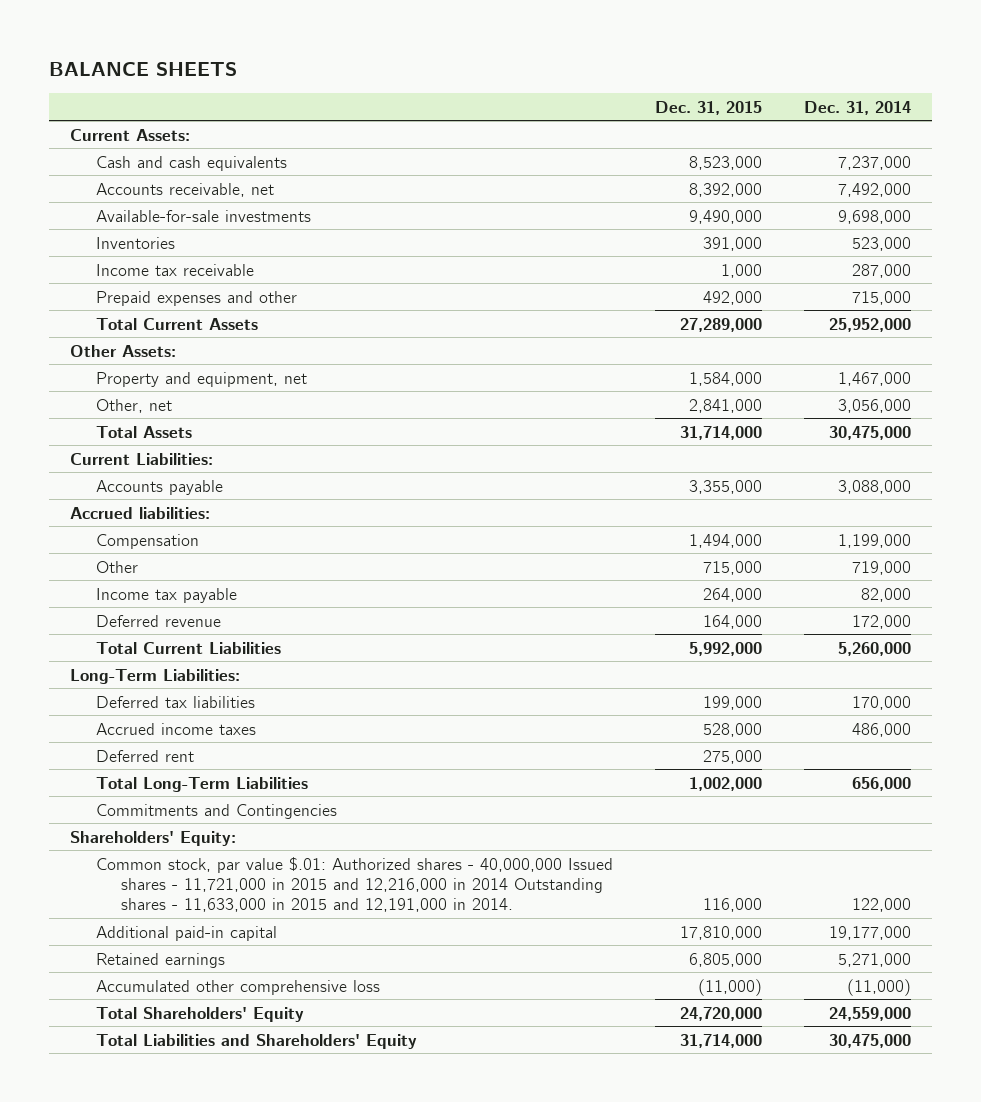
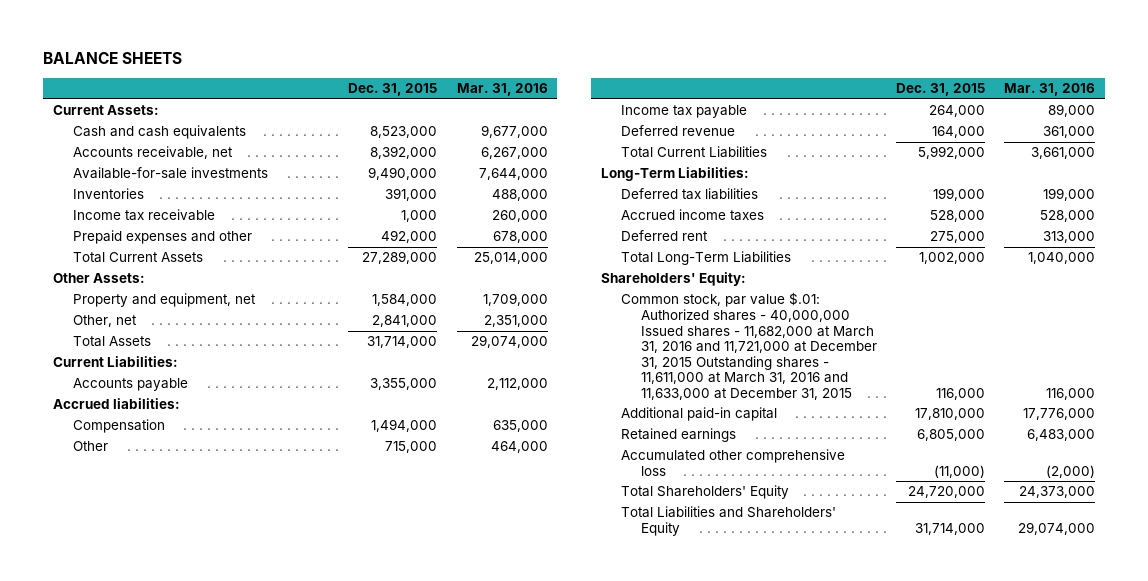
[803,100,911,115] Dec. 31, 2014 -> none
none -> [456,83,548,97] Mar. 31, 2016
[95,803,337,819] Commitments and Contingencies -> none
[95,856,613,912] Common stock, par value $.01: Authorized shares - 40,000,000 Issued shares - 11,721,000 in 2015 and 12,216,000 in 2014 Outstanding shares - 11,633,000 in 2015 and 12,191,000 in 2014. -> [620,292,877,400] Common stock, par value $.01: Authorized shares - 40,000,000 Issued shares - 11,682,000 at March 31, 2016 and 11,721,000 at December 31, 2015 Outstanding shares - 11,611,000 at March 31, 2016 and 11,633,000 at December 31, 2015

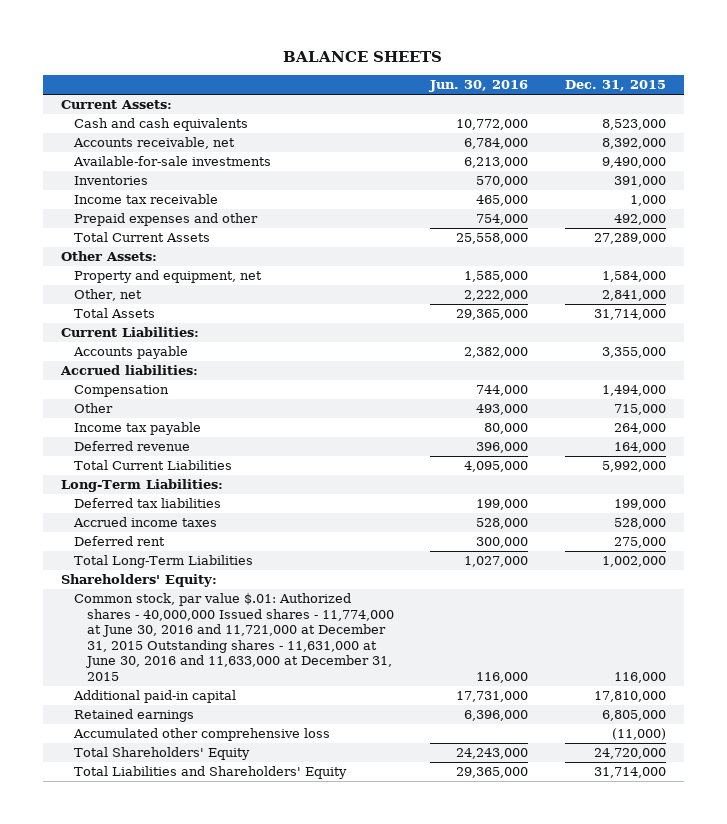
[456,83,548,97] Mar. 31, 2016 -> none
none -> [429,79,529,92] Jun. 30, 2016
[620,292,877,400] Common stock, par value $.01: Authorized shares - 40,000,000 Issued shares - 11,682,000 at March 31, 2016 and 11,721,000 at December 31, 2015 Outstanding shares - 11,611,000 at March 31, 2016 and 11,633,000 at December 31, 2015 -> [73,593,394,681] Common stock, par value $.01: Authorized shares - 40,000,000 Issued shares - 11,774,000 at June 30, 2016 and 11,721,000 at December 31, 2015 Outstanding shares - 11,631,000 at June 30, 2016 and 11,633,000 at December 31, 2015

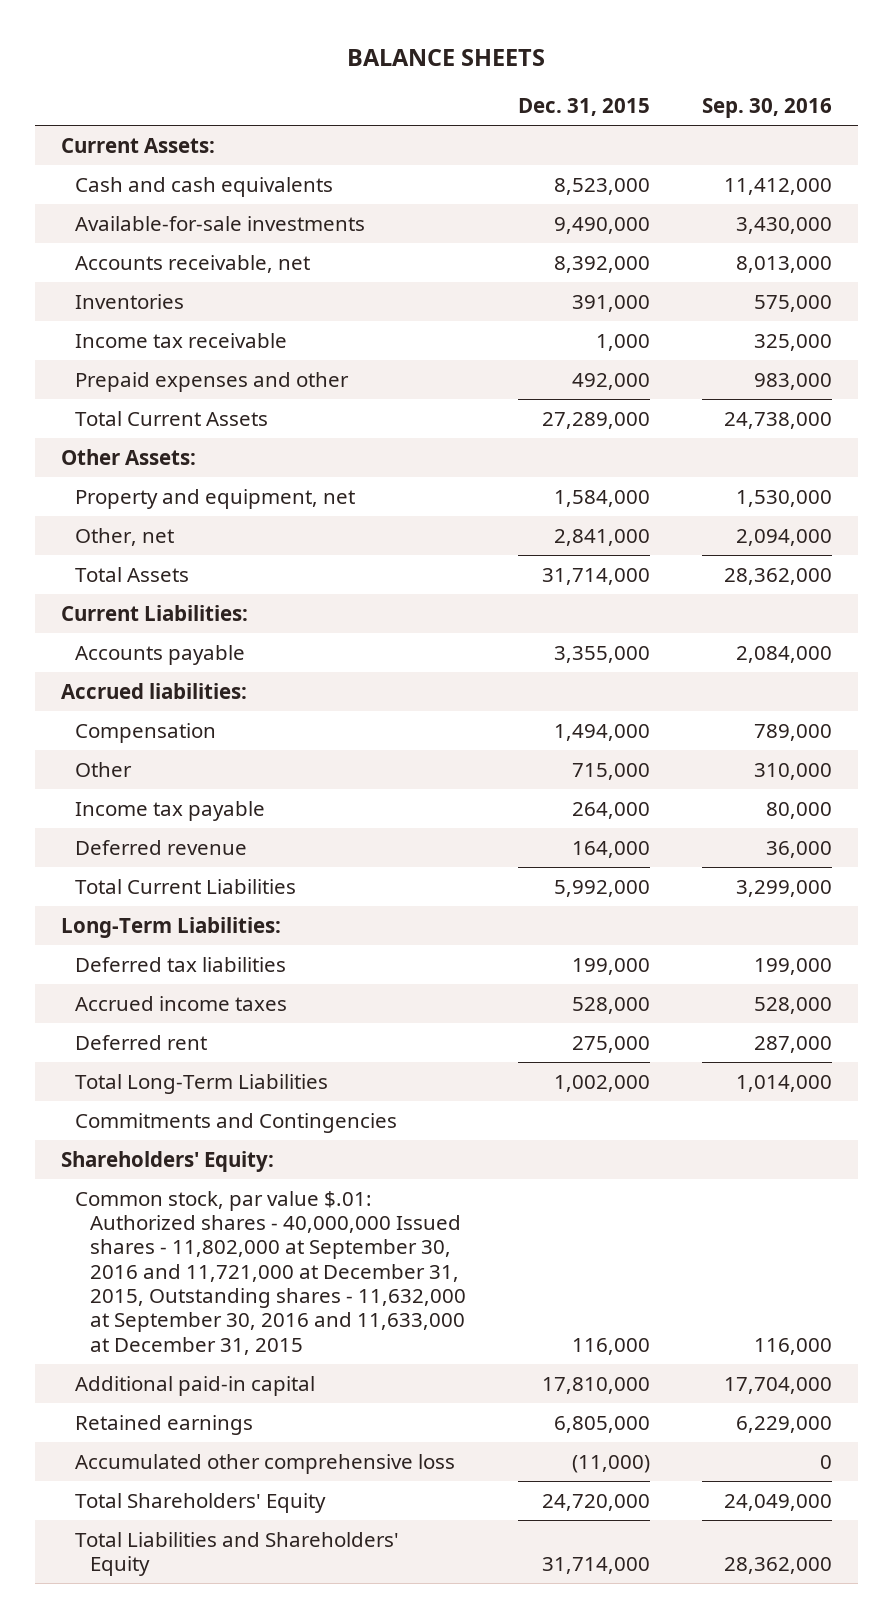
[429,79,529,92] Jun. 30, 2016 -> none
none -> [702,98,833,119] Sep. 30, 2016
[72,137,235,150] Accounts receivable, net -> [75,254,311,273] Accounts receivable, net
none -> [75,1112,398,1133] Commitments and Contingencies
[73,593,394,681] Common stock, par value $.01: Authorized shares - 40,000,000 Issued shares - 11,774,000 at June 30, 2016 and 11,721,000 at December 31, 2015 Outstanding shares - 11,631,000 at June 30, 2016 and 11,633,000 at December 31, 2015 -> [75,1190,467,1355] Common stock, par value $.01: Authorized shares - 40,000,000 Issued shares - 11,802,000 at September 30, 2016 and 11,721,000 at December 31, 2015, Outstanding shares - 11,632,000 at September 30, 2016 and 11,633,000 at December 31, 2015

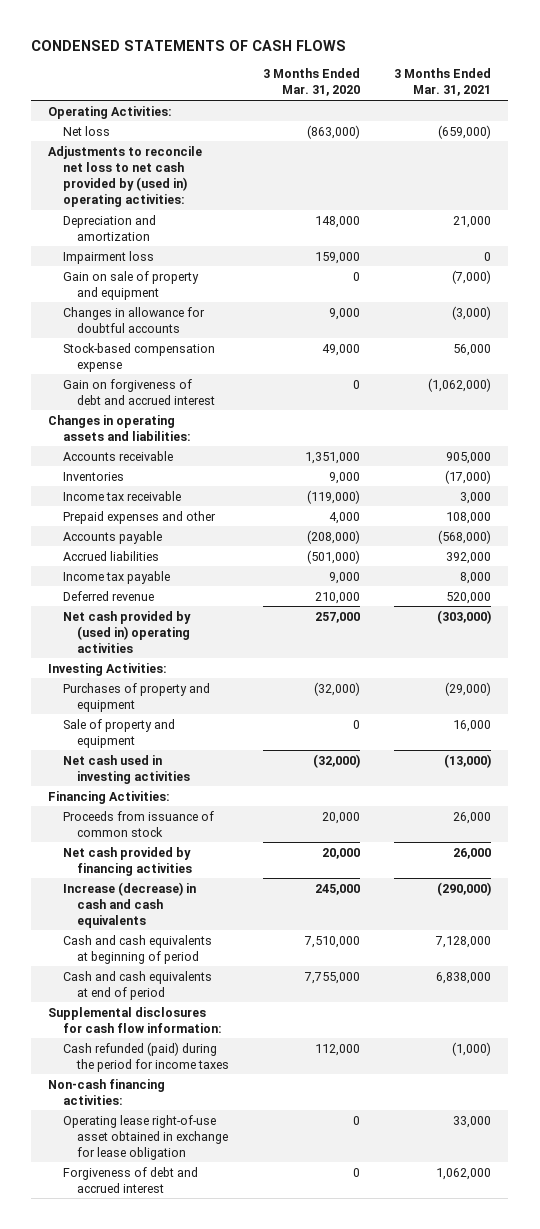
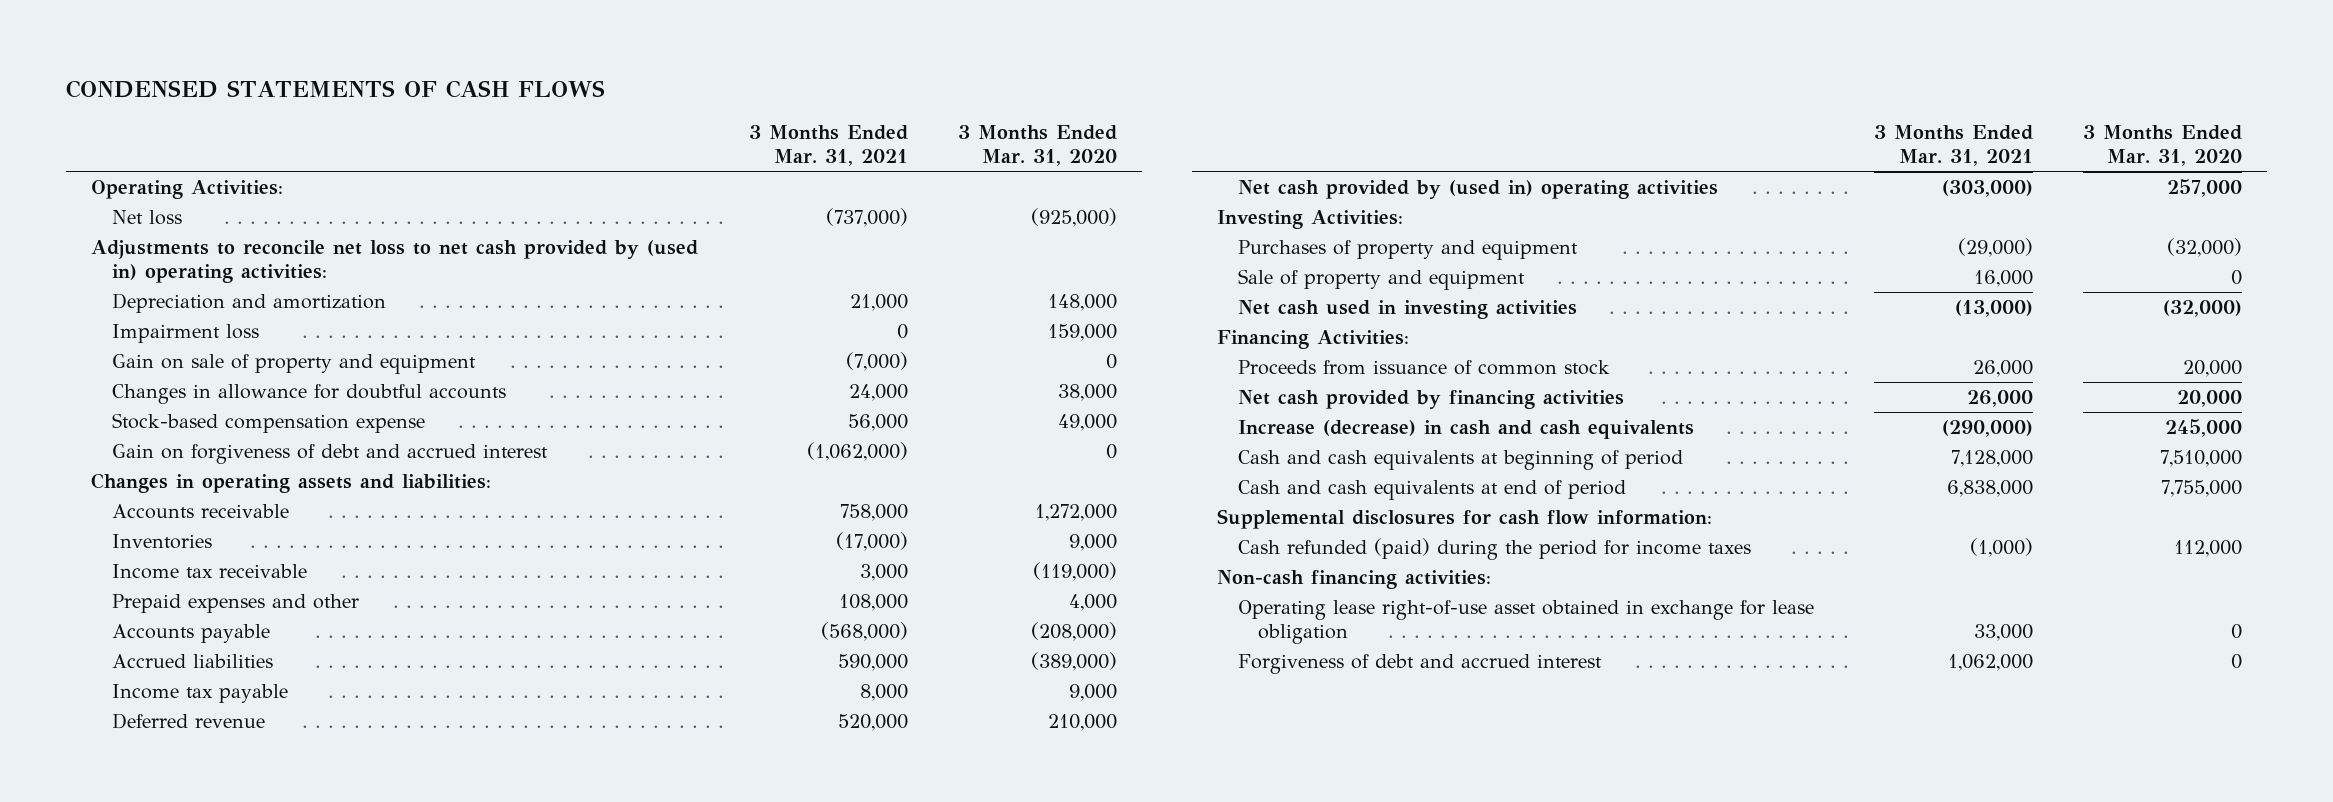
[307,124,361,139] (863,000) -> [1030,207,1117,227] (925,000)
[438,124,492,139] (659,000) -> [825,207,908,227] (737,000)
[329,307,361,320] 9,000 -> [1057,383,1117,401] 38,000
[452,305,492,320] (3,000) -> [848,383,908,401] 24,000
[305,451,361,464] 1,351,000 -> [1034,503,1117,521] 1,272,000
[446,451,492,464] 905,000 -> [839,503,908,521] 758,000
[307,549,361,564] (501,000) -> [1030,651,1117,671] (389,000)
[446,551,492,564] 392,000 -> [837,653,908,671] 590,000

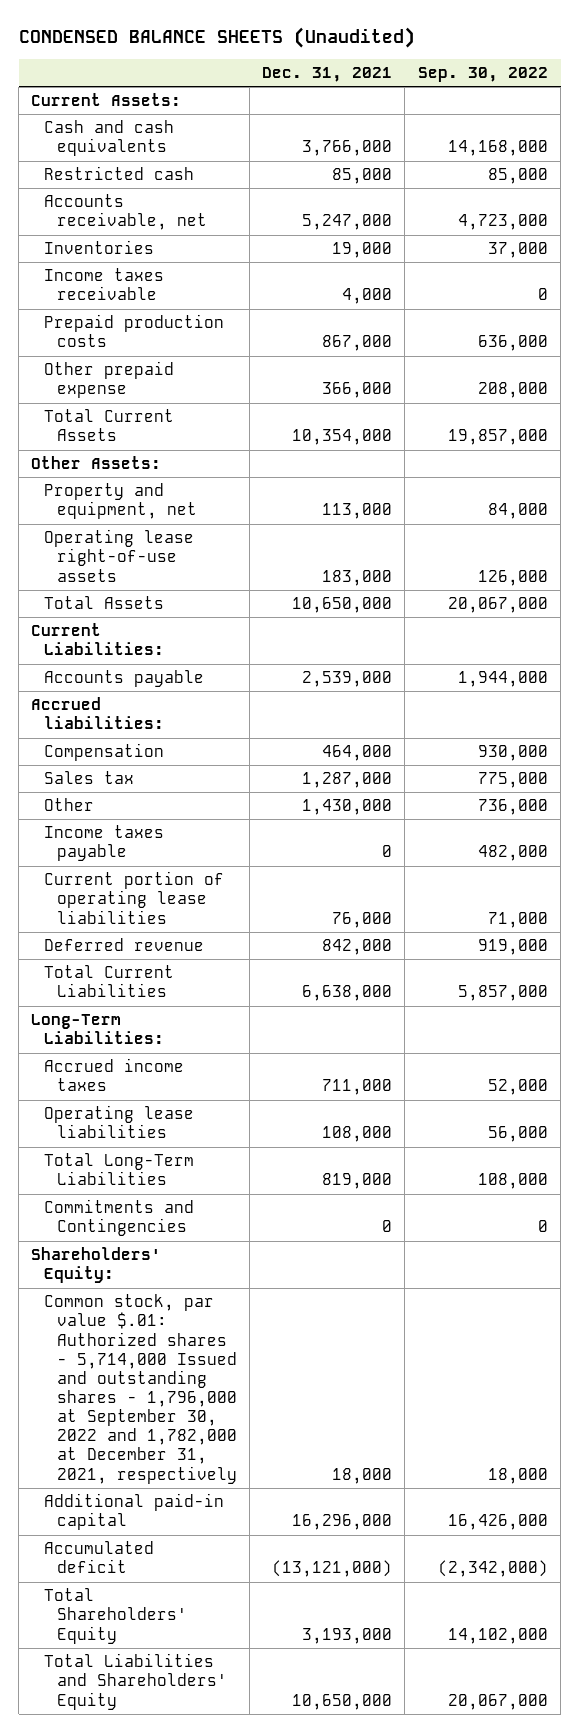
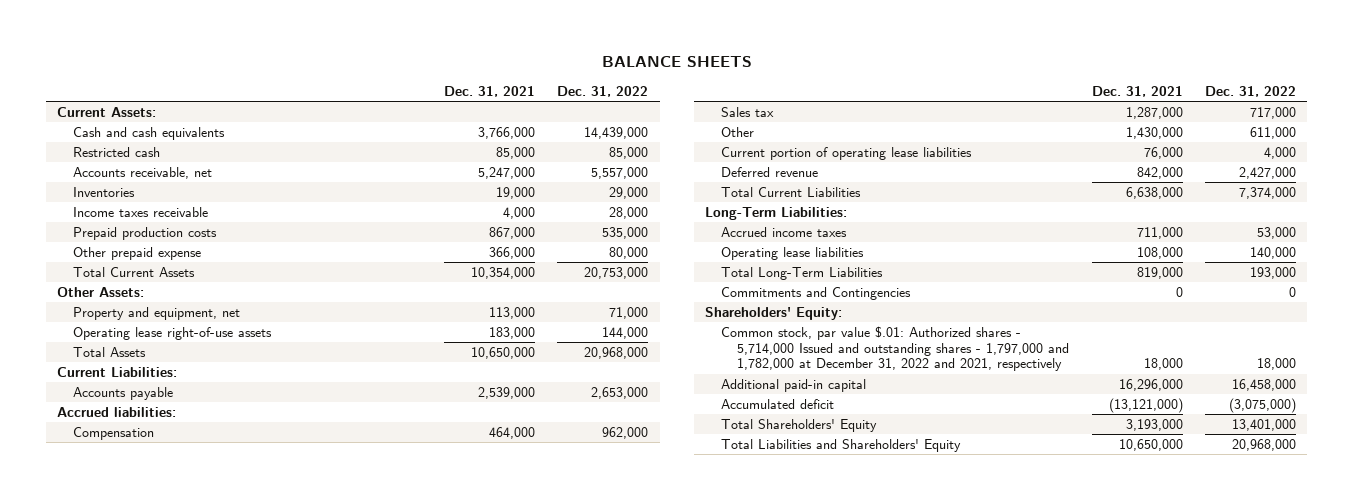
[18,27,415,49] CONDENSED BALANCE SHEETS (Unaudited) -> [601,56,752,68] BALANCE SHEETS
[417,67,548,83] Sep. 30, 2022 -> none
none -> [557,85,649,97] Dec. 31, 2022
[43,825,164,862] Income taxes payable -> none
[43,1294,237,1484] Common stock, par value $.01: Authorized shares - 5,714,000 Issued and outstanding shares - 1,796,000 at September 30, 2022 and 1,782,000 at December 31, 2021, respectively -> [721,325,1070,372] Common stock, par value $.01: Authorized shares - 5,714,000 Issued and outstanding shares - 1,797,000 and 1,782,000 at December 31, 2022 and 2021, respectively

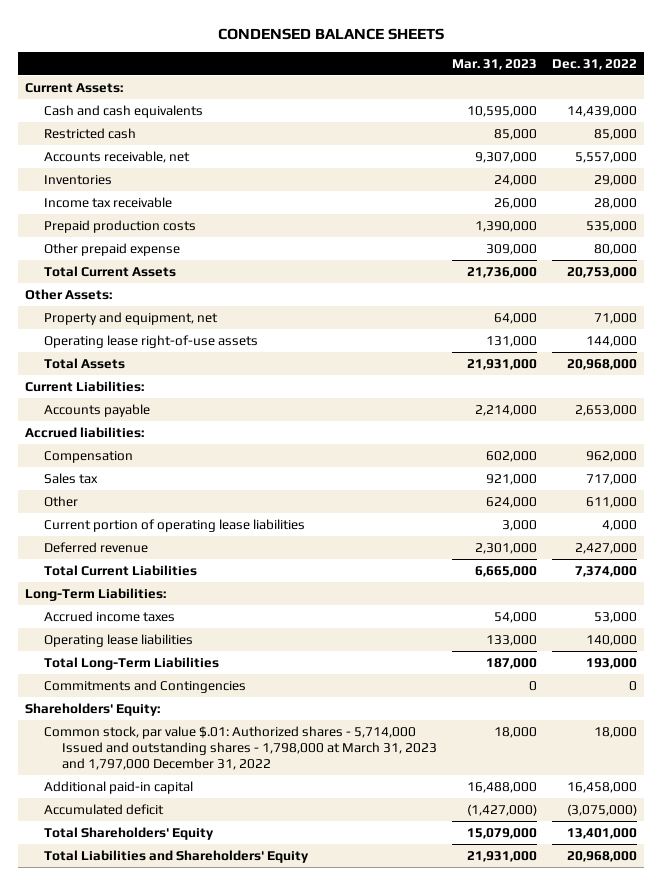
[601,56,752,68] BALANCE SHEETS -> [218,27,445,40] CONDENSED BALANCE SHEETS
[443,85,535,97] Dec. 31, 2021 -> none
none -> [452,58,538,70] Mar. 31, 2023
[73,206,209,217] Income taxes receivable -> [43,196,172,208] Income tax receivable
[721,325,1070,372] Common stock, par value $.01: Authorized shares - 5,714,000 Issued and outstanding shares - 1,797,000 and 1,782,000 at December 31, 2022 and 2021, respectively -> [43,725,438,771] Common stock, par value $.01: Authorized shares - 5,714,000 Issued and outstanding shares - 1,798,000 at March 31, 2023 and 1,797,000 December 31, 2022

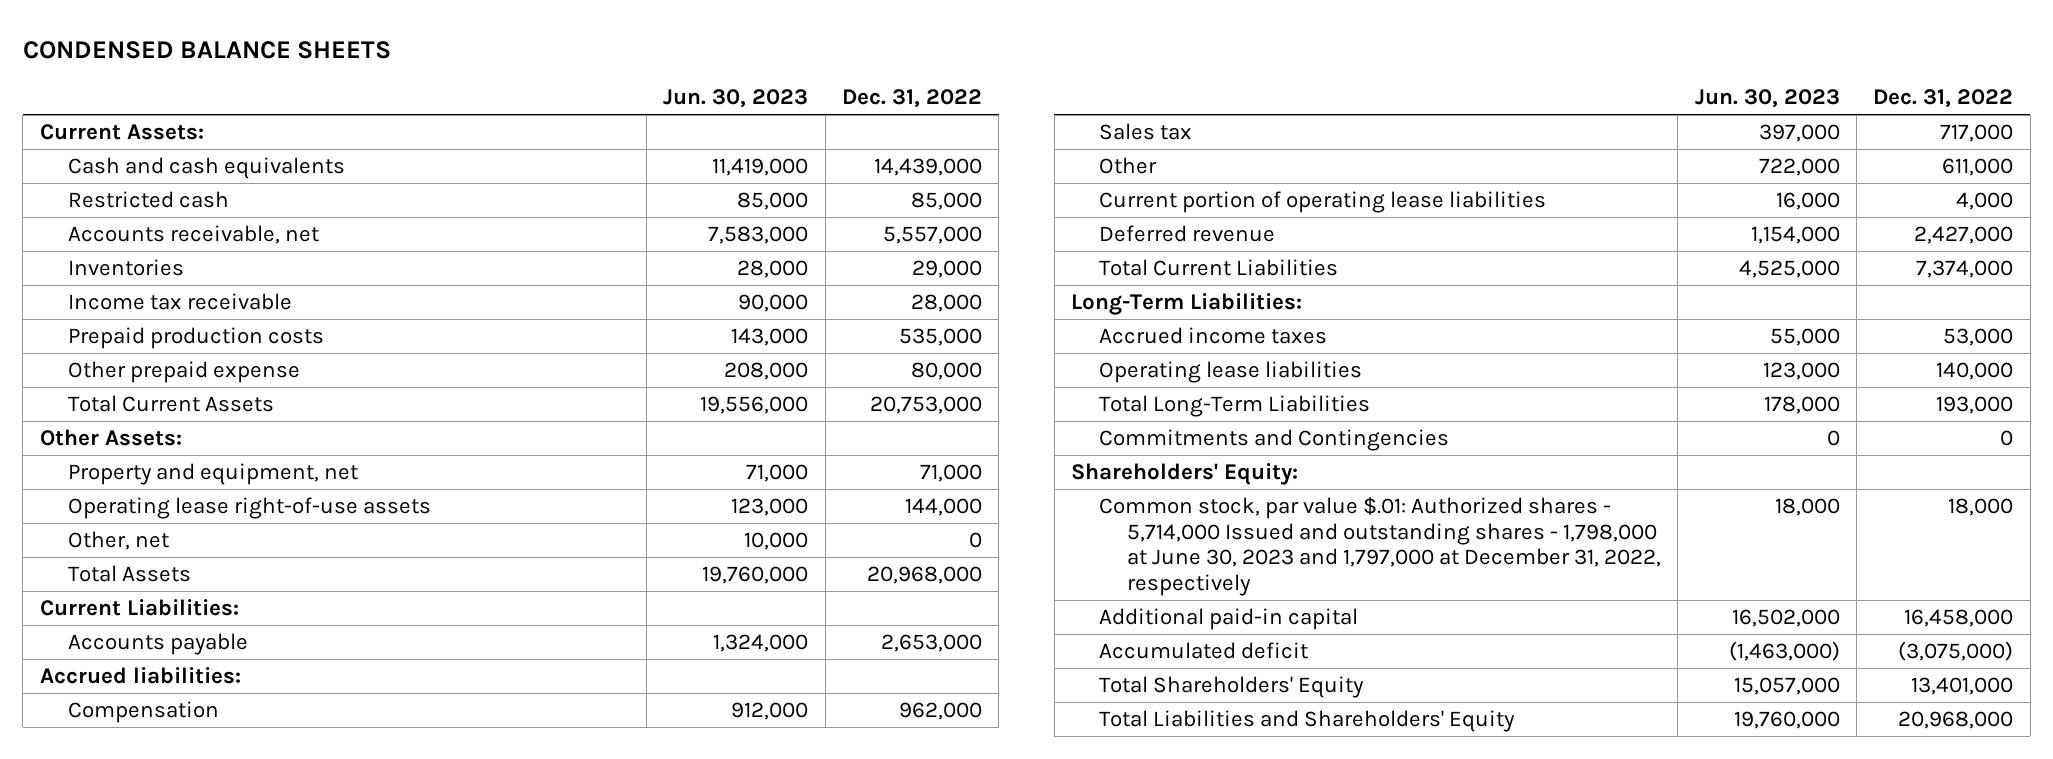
[452,58,538,70] Mar. 31, 2023 -> none
none -> [663,89,809,109] Jun. 30, 2023
none -> [67,531,169,551] Other, net
[43,725,438,771] Common stock, par value $.01: Authorized shares - 5,714,000 Issued and outstanding shares - 1,798,000 at March 31, 2023 and 1,797,000 December 31, 2022 -> [1099,497,1662,597] Common stock, par value $.01: Authorized shares - 5,714,000 Issued and outstanding shares - 1,798,000 at June 30, 2023 and 1,797,000 at December 31, 2022, respectively

